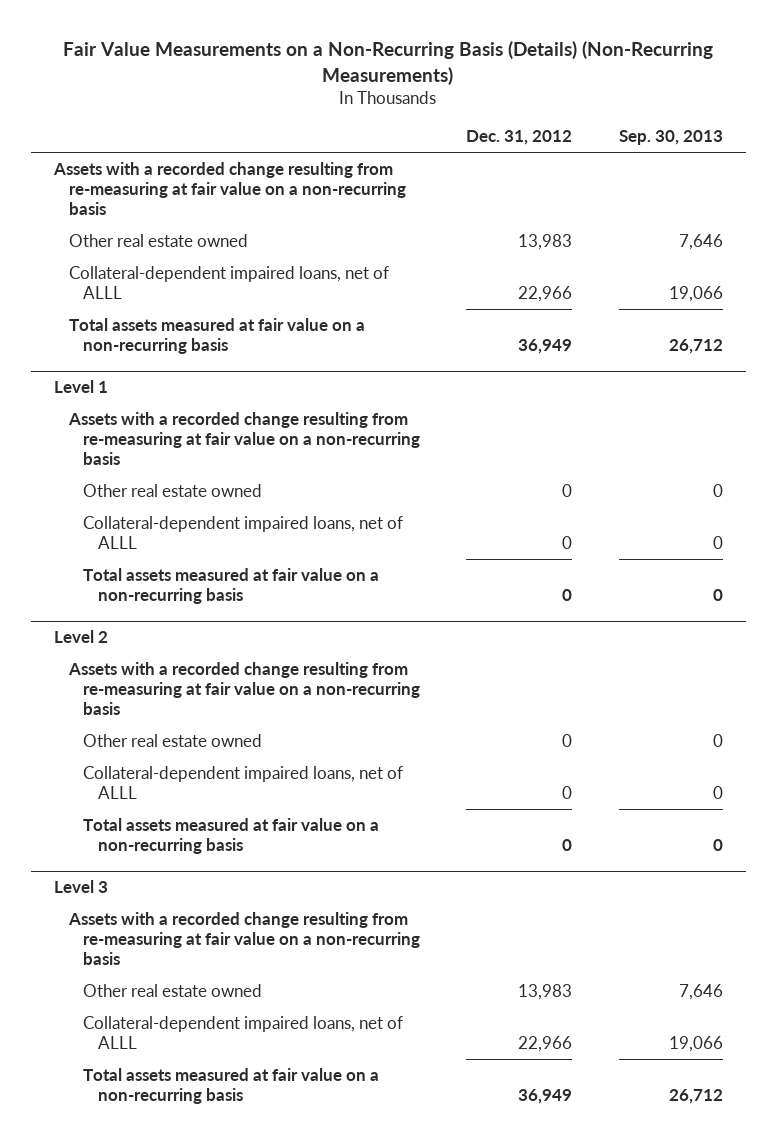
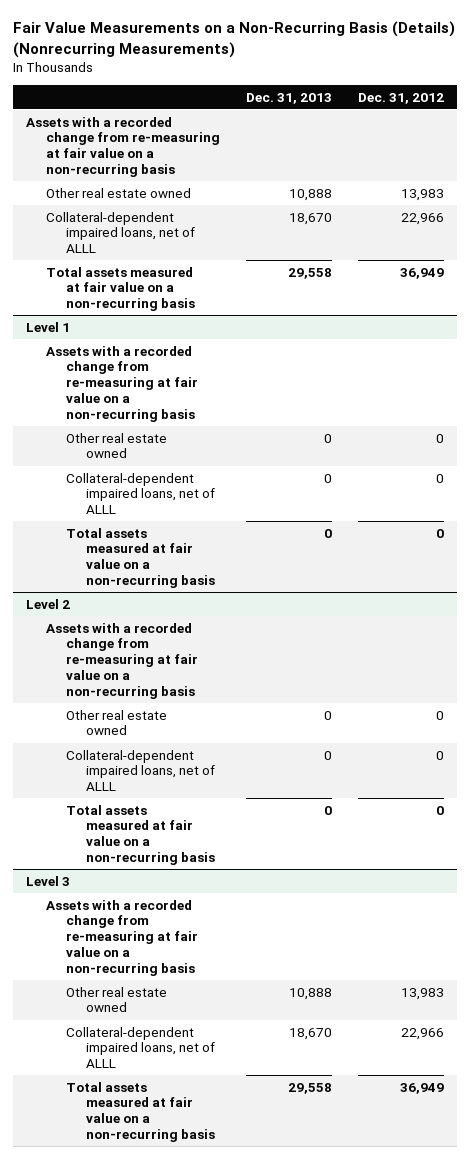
[63,41,714,85] Fair Value Measurements on a Non-Recurring Basis (Details) (Non-Recurring Measurements) -> [12,21,455,58] Fair Value Measurements on a Non-Recurring Basis (Details) (Nonrecurring Measurements)
[618,130,723,146] Sep. 30, 2013 -> none
none -> [246,92,333,104] Dec. 31, 2013
[53,161,406,216] Assets with a recorded change resulting from re-measuring at fair value on a non-recurring basis -> [25,116,220,177] Assets with a recorded change from re-measuring at fair value on a non-recurring basis
[67,411,421,466] Assets with a recorded change resulting from re-measuring at fair value on a non-recurring basis -> [45,345,199,422] Assets with a recorded change from re-measuring at fair value on a non-recurring basis
[67,661,421,716] Assets with a recorded change resulting from re-measuring at fair value on a non-recurring basis -> [45,622,199,699] Assets with a recorded change from re-measuring at fair value on a non-recurring basis
[67,911,421,966] Assets with a recorded change resulting from re-measuring at fair value on a non-recurring basis -> [45,899,199,976] Assets with a recorded change from re-measuring at fair value on a non-recurring basis

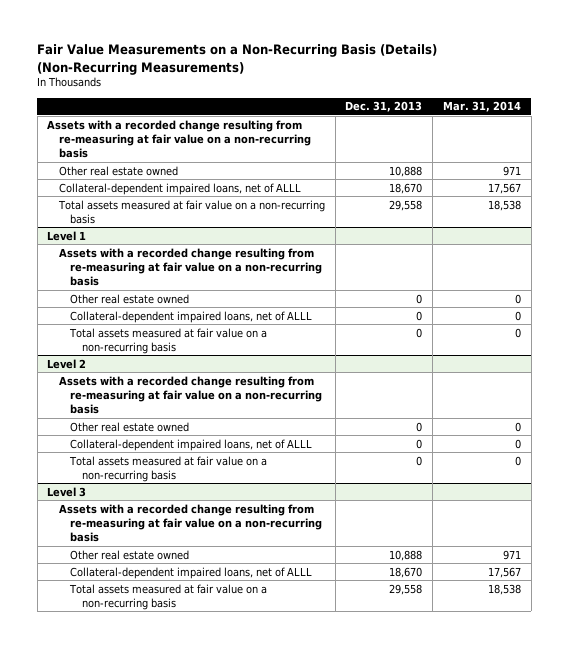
[12,21,455,58] Fair Value Measurements on a Non-Recurring Basis (Details) (Nonrecurring Measurements) -> [37,44,438,75] Fair Value Measurements on a Non-Recurring Basis (Details) (Non-Recurring Measurements)
[358,92,445,104] Dec. 31, 2012 -> none
none -> [442,101,521,113] Mar. 31, 2014
[25,116,220,177] Assets with a recorded change from re-measuring at fair value on a non-recurring basis -> [47,119,311,159] Assets with a recorded change resulting from re-measuring at fair value on a non-recurring basis
[45,345,199,422] Assets with a recorded change from re-measuring at fair value on a non-recurring basis -> [58,247,323,287] Assets with a recorded change resulting from re-measuring at fair value on a non-recurring basis
[45,622,199,699] Assets with a recorded change from re-measuring at fair value on a non-recurring basis -> [58,375,323,415] Assets with a recorded change resulting from re-measuring at fair value on a non-recurring basis
[45,899,199,976] Assets with a recorded change from re-measuring at fair value on a non-recurring basis -> [58,503,323,543] Assets with a recorded change resulting from re-measuring at fair value on a non-recurring basis

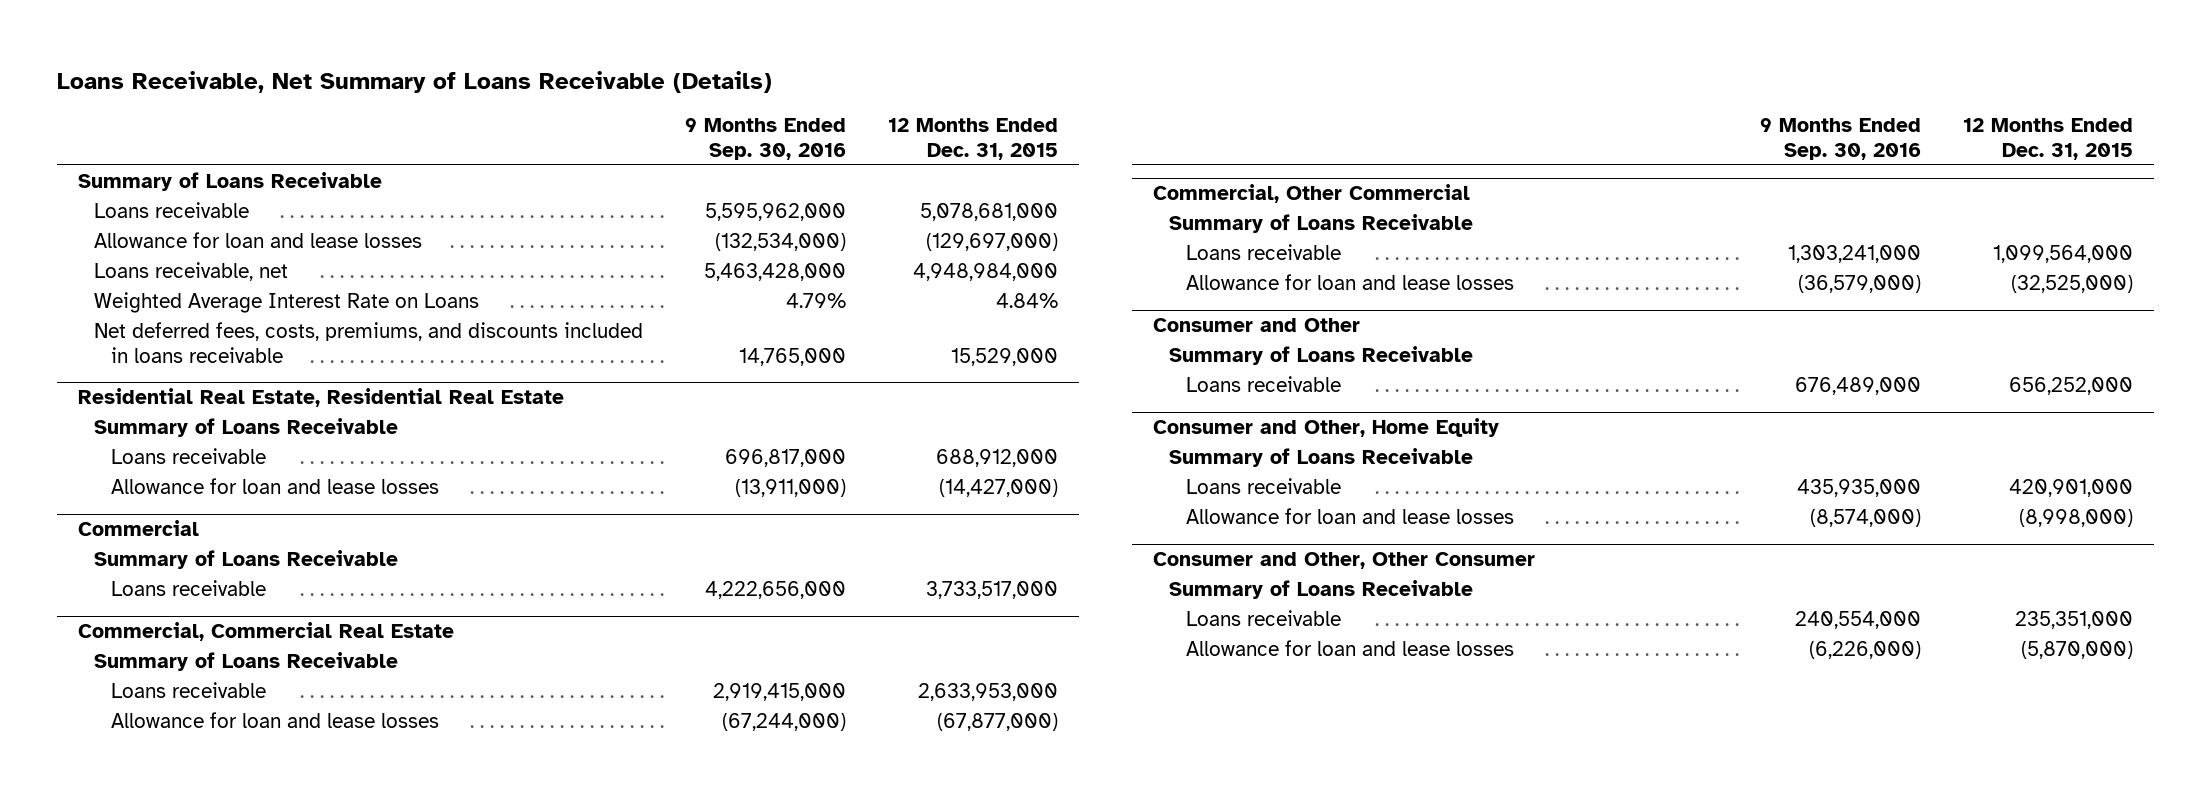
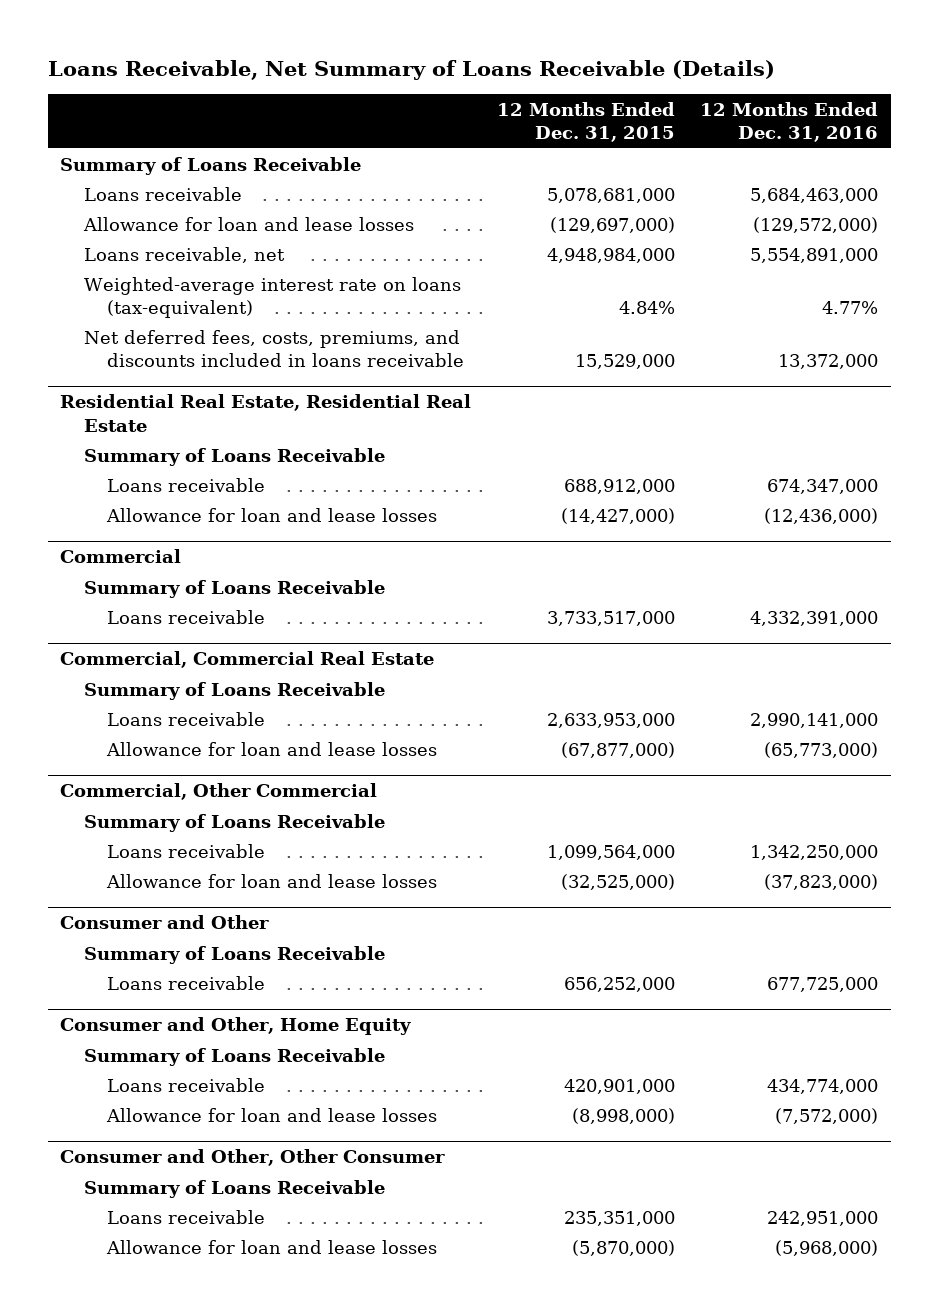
[685,118,847,160] 9 Months Ended Sep. 30, 2016 -> none
none -> [699,101,878,143] 12 Months Ended Dec. 31, 2016
[94,292,480,314] Weighted Average Interest Rate on Loans -> [83,276,461,319] Weighted-average interest rate on loans (tax-equivalent)

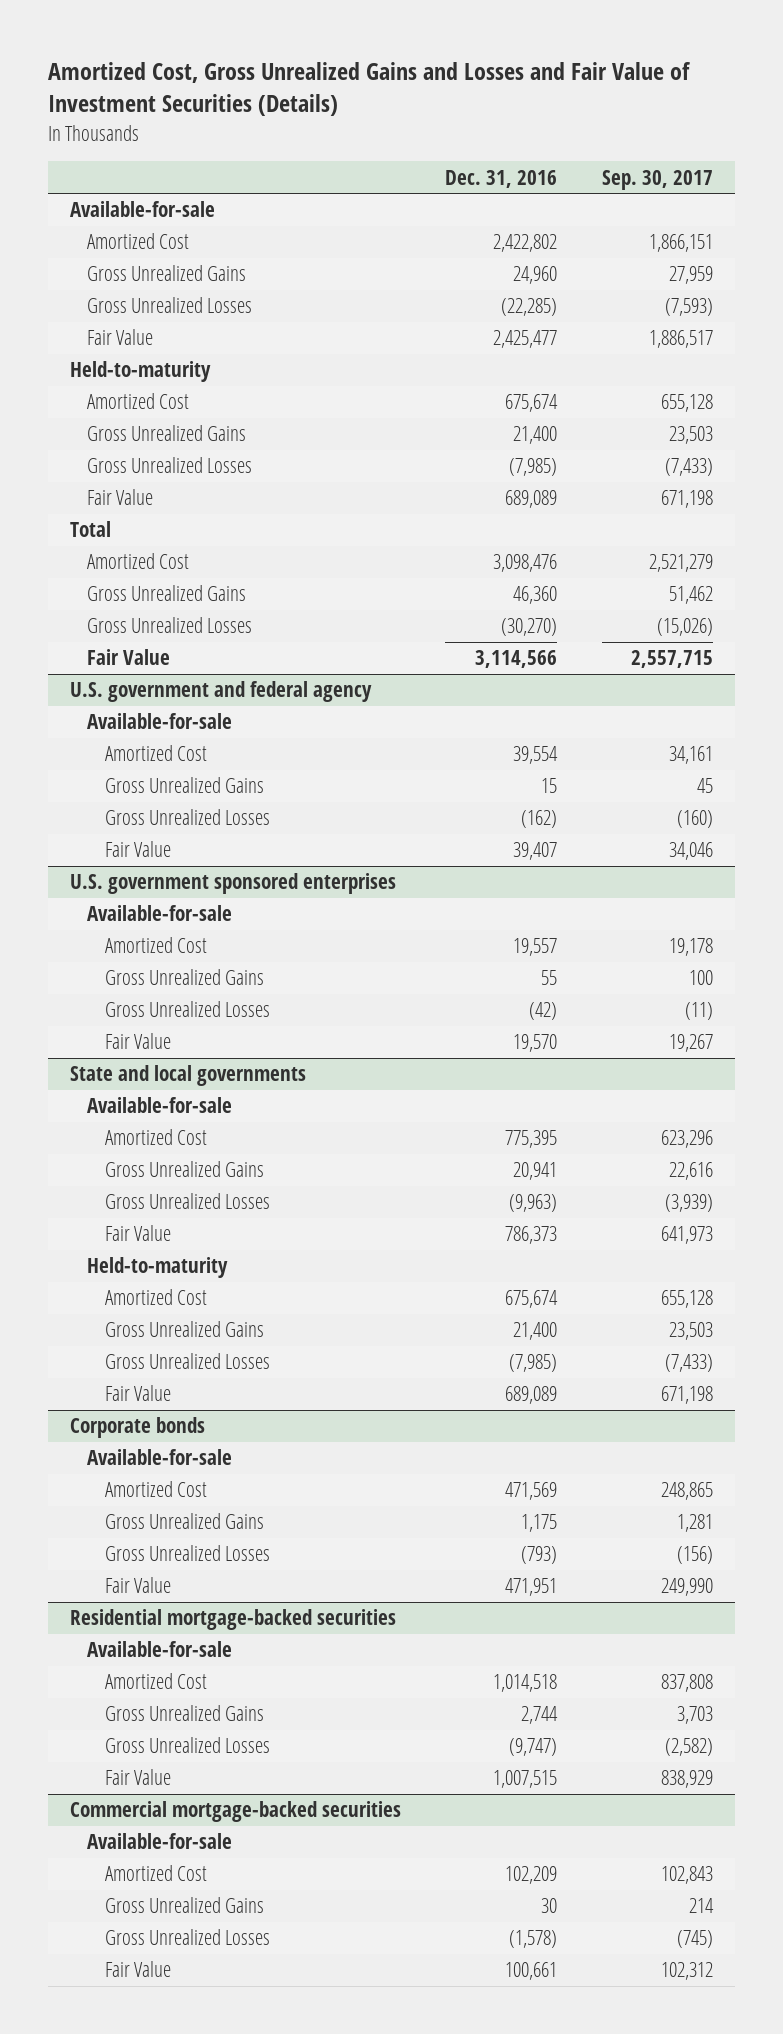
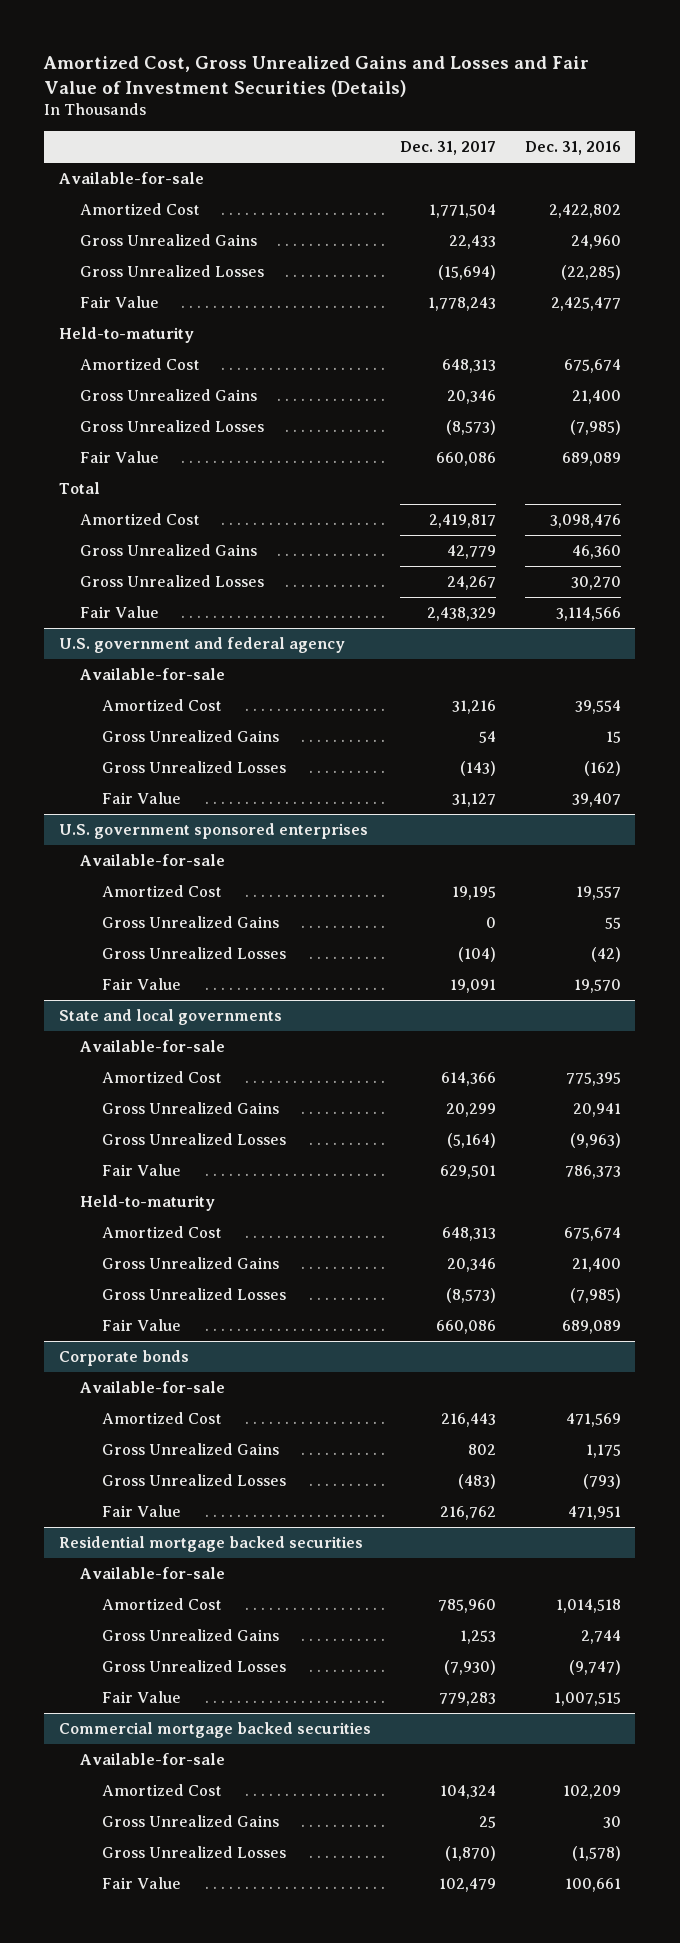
[601,169,713,190] Sep. 30, 2017 -> none
none -> [399,141,496,156] Dec. 31, 2017
[501,618,558,637] (30,270) -> [570,575,621,590] 30,270
[69,1609,396,1631] Residential mortgage-backed securities -> [58,1535,363,1552] Residential mortgage backed securities
[69,1801,401,1823] Commercial mortgage-backed securities -> [58,1721,371,1738] Commercial mortgage backed securities

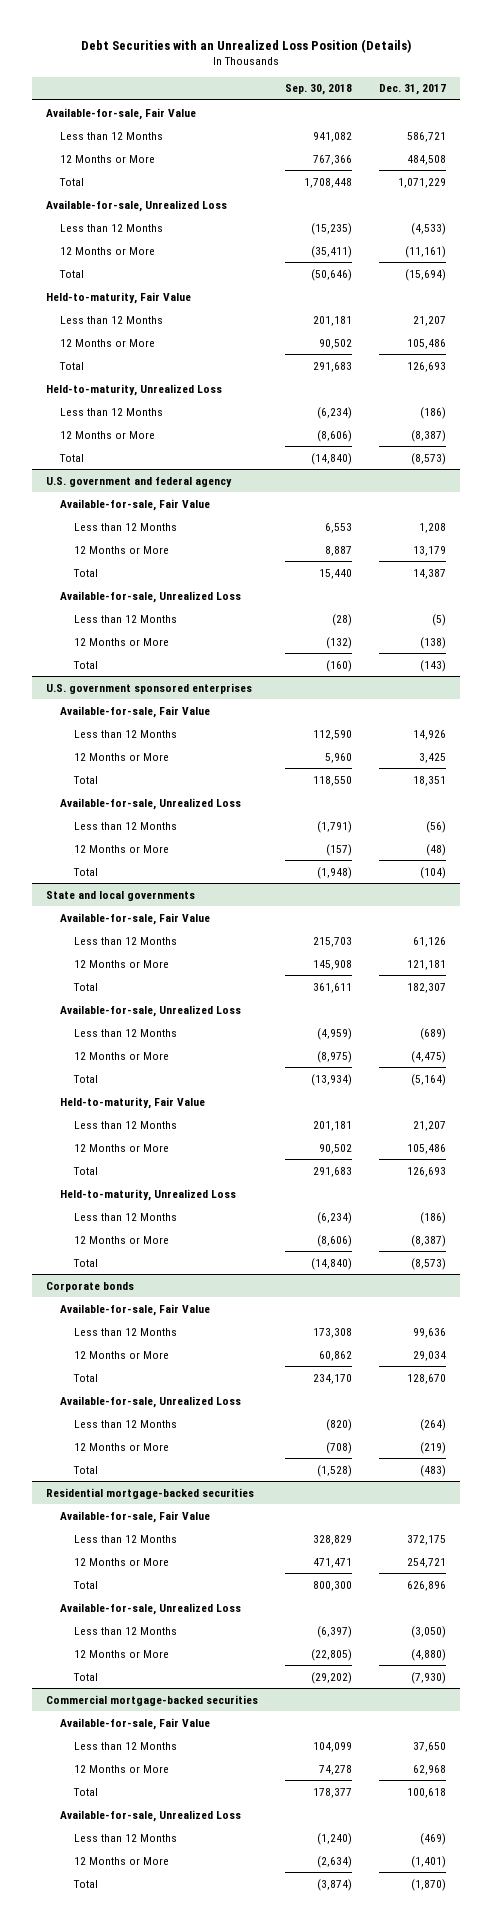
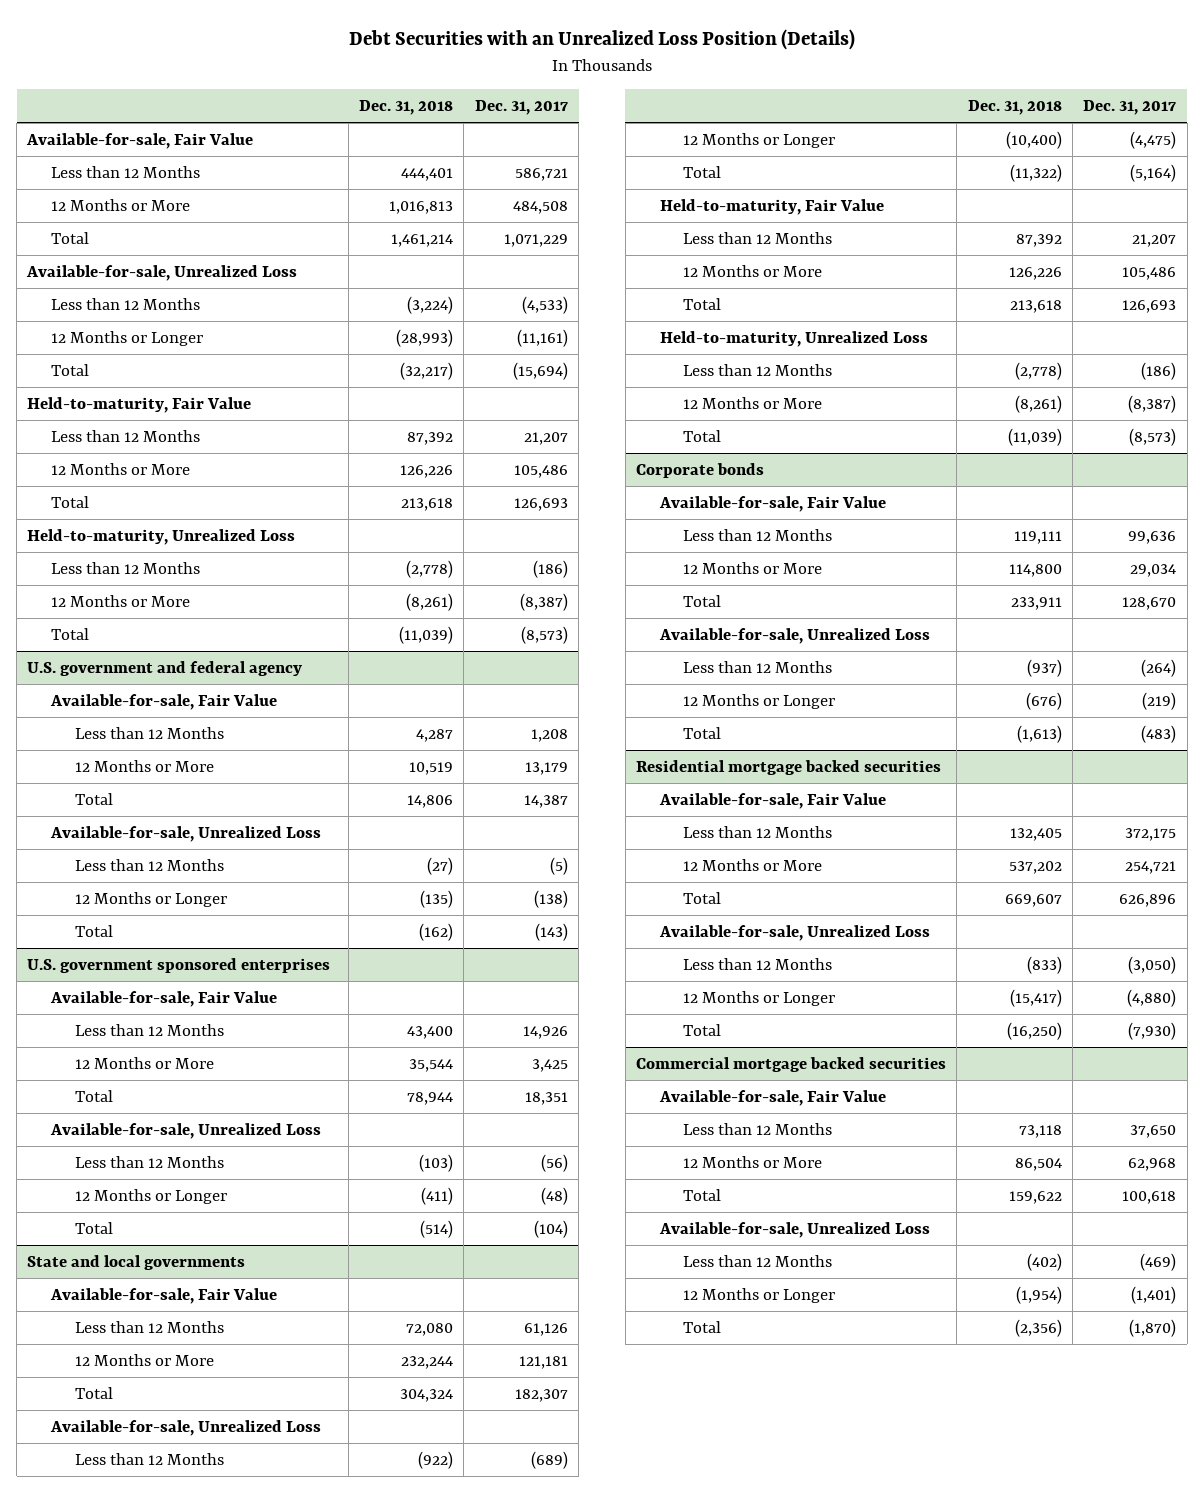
[285,84,353,96] Sep. 30, 2018 -> none
none -> [359,99,454,115] Dec. 31, 2018
[59,246,155,255] 12 Months or More -> [51,330,204,346] 12 Months or Longer
[73,637,169,646] 12 Months or More -> [74,891,227,907] 12 Months or Longer
[73,844,169,853] 12 Months or More -> [74,1188,227,1204] 12 Months or Longer
[73,1051,169,1060] 12 Months or More -> [683,132,836,148] 12 Months or Longer
[73,1442,169,1451] 12 Months or More -> [683,693,836,709] 12 Months or Longer
[45,1487,254,1499] Residential mortgage-backed securities -> [635,759,941,775] Residential mortgage backed securities
[73,1649,169,1658] 12 Months or More -> [683,990,836,1006] 12 Months or Longer
[45,1694,258,1706] Commercial mortgage-backed securities -> [635,1056,946,1072] Commercial mortgage backed securities
[73,1856,169,1865] 12 Months or More -> [683,1287,836,1303] 12 Months or Longer

